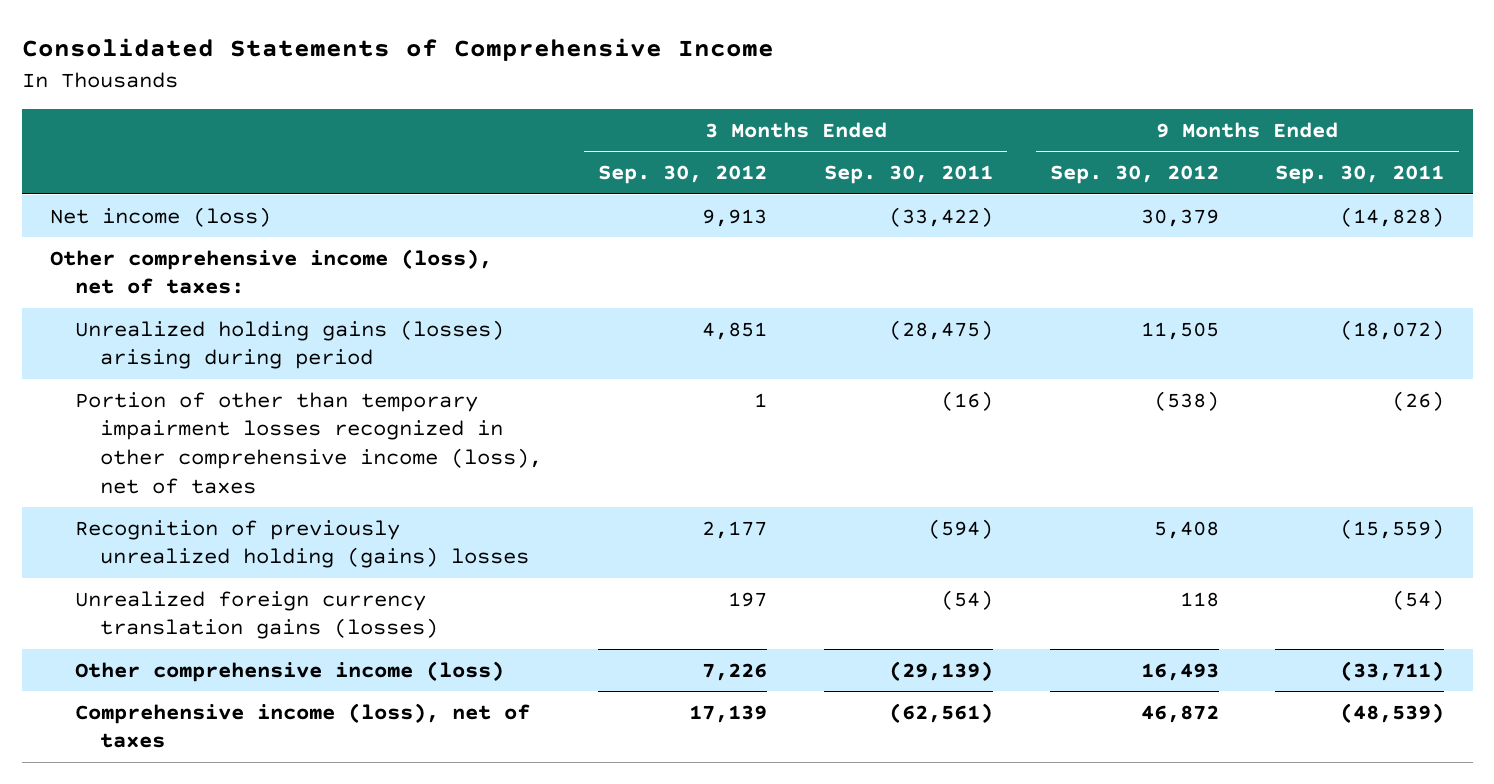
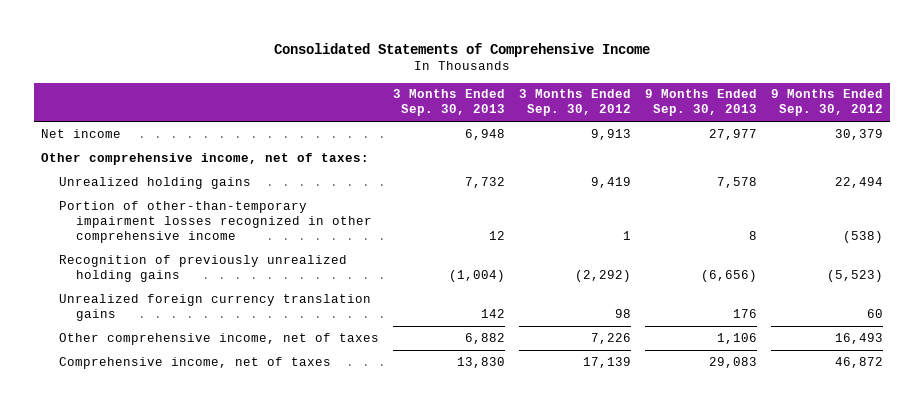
[824,165,994,185] Sep. 30, 2011 -> none
[1275,165,1445,185] Sep. 30, 2011 -> none
none -> [392,89,505,117] 3 Months Ended Sep. 30, 2013
none -> [644,89,757,117] 9 Months Ended Sep. 30, 2013
[49,206,271,227] Net income (loss) -> [41,128,122,138] Net income
[49,248,492,295] Other comprehensive income (loss), net of taxes: -> [41,152,370,165] Other comprehensive income, net of taxes:
[74,319,504,370] Unrealized holding gains (losses) arising during period -> [58,176,251,189] Unrealized holding gains
[702,321,768,340] 4,851 -> [590,176,631,188] 9,419
[1140,321,1219,340] 11,505 -> [834,176,883,188] 22,494
[74,391,542,494] Portion of other than temporary impairment losses recognized in other comprehensive income (loss), net of taxes -> [58,200,373,244] Portion of other-than-temporary impairment losses recognized in other comprehensive income
[74,519,529,569] Recognition of previously unrealized holding (gains) losses -> [58,254,347,282] Recognition of previously unrealized holding gains
[702,520,768,539] 2,177 -> [574,269,631,282] (2,292)
[1153,520,1219,539] 5,408 -> [826,269,883,282] (5,523)
[74,590,438,640] Unrealized foreign currency translation gains (losses) -> [58,293,371,321] Unrealized foreign currency translation gains
[728,591,768,607] 197 -> [614,308,631,318] 98
[1179,591,1219,607] 118 -> [866,308,883,318] 60
[74,660,504,682] Other comprehensive income (loss) -> [58,332,379,345] Other comprehensive income, net of taxes
[74,702,530,749] Comprehensive income (loss), net of taxes -> [58,356,331,369] Comprehensive income, net of taxes

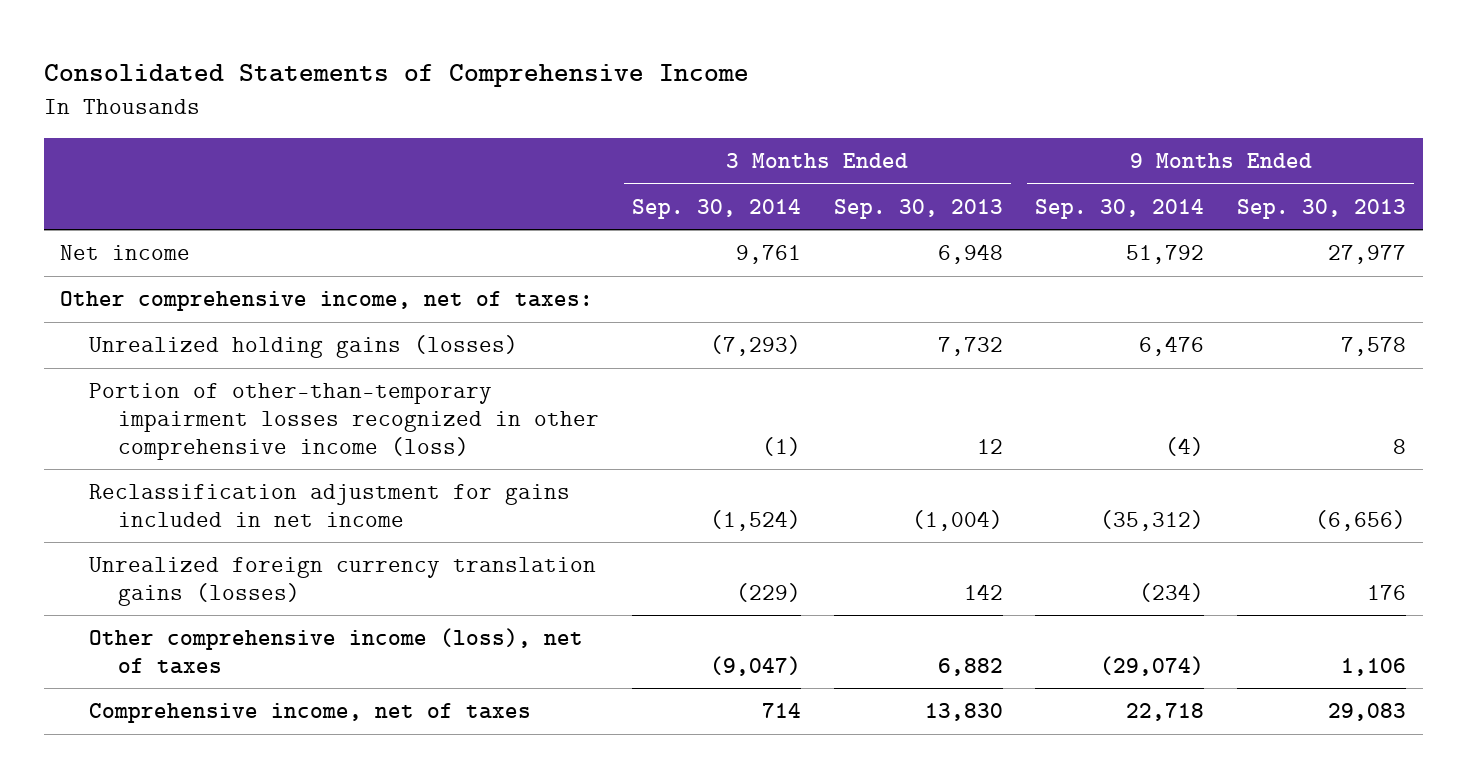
[518,89,631,117] 3 Months Ended Sep. 30, 2012 -> none
[770,89,883,117] 9 Months Ended Sep. 30, 2012 -> none
none -> [631,198,801,219] Sep. 30, 2014
none -> [1035,198,1205,219] Sep. 30, 2014
[58,176,251,189] Unrealized holding gains -> [89,335,519,359] Unrealized holding gains (losses)
[58,200,373,244] Portion of other-than-temporary impairment losses recognized in other comprehensive income -> [89,383,600,460] Portion of other-than-temporary impairment losses recognized in other comprehensive income (loss)
[58,254,347,282] Recognition of previously unrealized holding gains -> [89,484,571,527] Reclassification adjustment for gains included in net income
[58,293,371,321] Unrealized foreign currency translation gains -> [89,557,597,606] Unrealized foreign currency translation gains (losses)
[58,332,379,345] Other comprehensive income, net of taxes -> [89,628,584,674] Other comprehensive income (loss), net of taxes

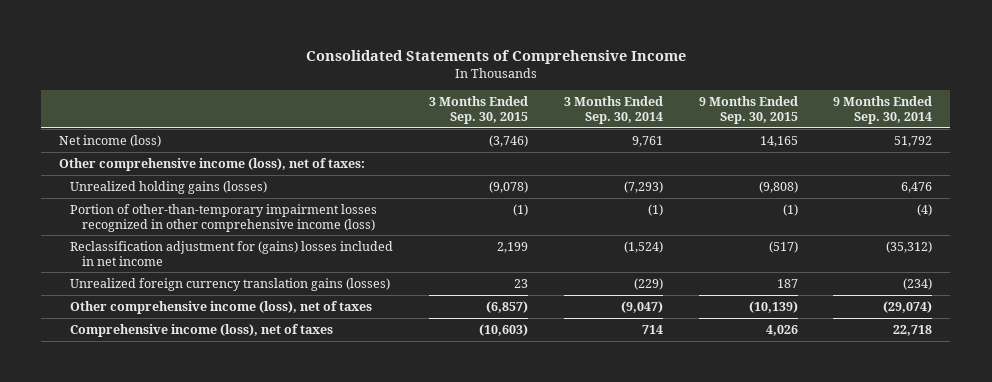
[833,198,1003,219] Sep. 30, 2013 -> none
[1237,198,1407,219] Sep. 30, 2013 -> none
none -> [429,96,529,124] 3 Months Ended Sep. 30, 2015
none -> [698,96,798,124] 9 Months Ended Sep. 30, 2015
[60,245,191,261] Net income -> [59,134,162,147] Net income (loss)
[60,291,594,312] Other comprehensive income, net of taxes: -> [59,157,366,171] Other comprehensive income (loss), net of taxes:
[89,484,571,527] Reclassification adjustment for gains included in net income -> [70,240,394,266] Reclassification adjustment for (gains) losses included in net income
[89,703,532,724] Comprehensive income, net of taxes -> [70,323,334,337] Comprehensive income (loss), net of taxes

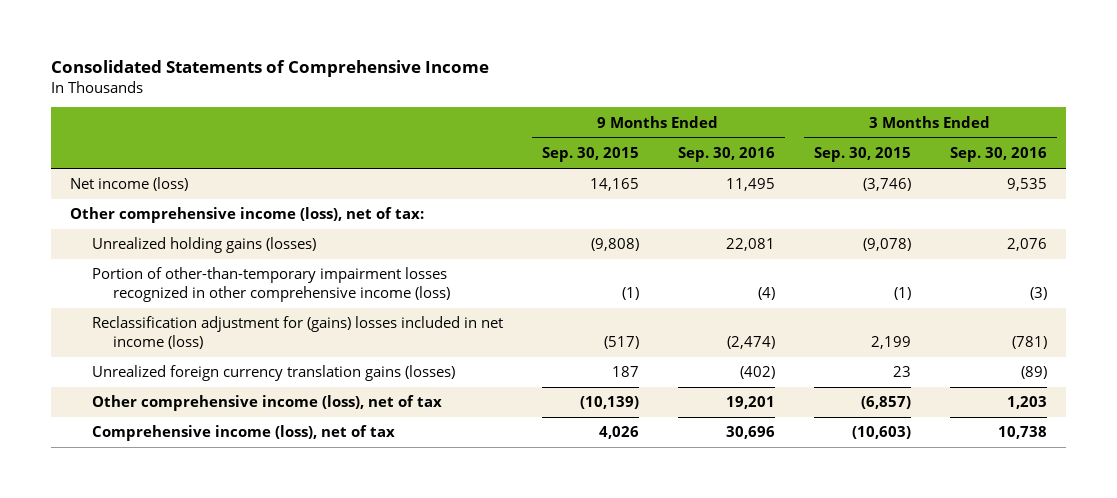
[563,96,663,124] 3 Months Ended Sep. 30, 2014 -> none
[833,96,933,124] 9 Months Ended Sep. 30, 2014 -> none
none -> [677,147,775,163] Sep. 30, 2016
none -> [949,147,1047,163] Sep. 30, 2016
[59,157,366,171] Other comprehensive income (loss), net of taxes: -> [70,207,425,224] Other comprehensive income (loss), net of tax:
[70,240,394,266] Reclassification adjustment for (gains) losses included in net income -> [91,316,503,350] Reclassification adjustment for (gains) losses included in net income (loss)
[70,300,373,314] Other comprehensive income (loss), net of taxes -> [91,395,442,412] Other comprehensive income (loss), net of tax
[70,323,334,337] Comprehensive income (loss), net of taxes -> [91,425,395,442] Comprehensive income (loss), net of tax

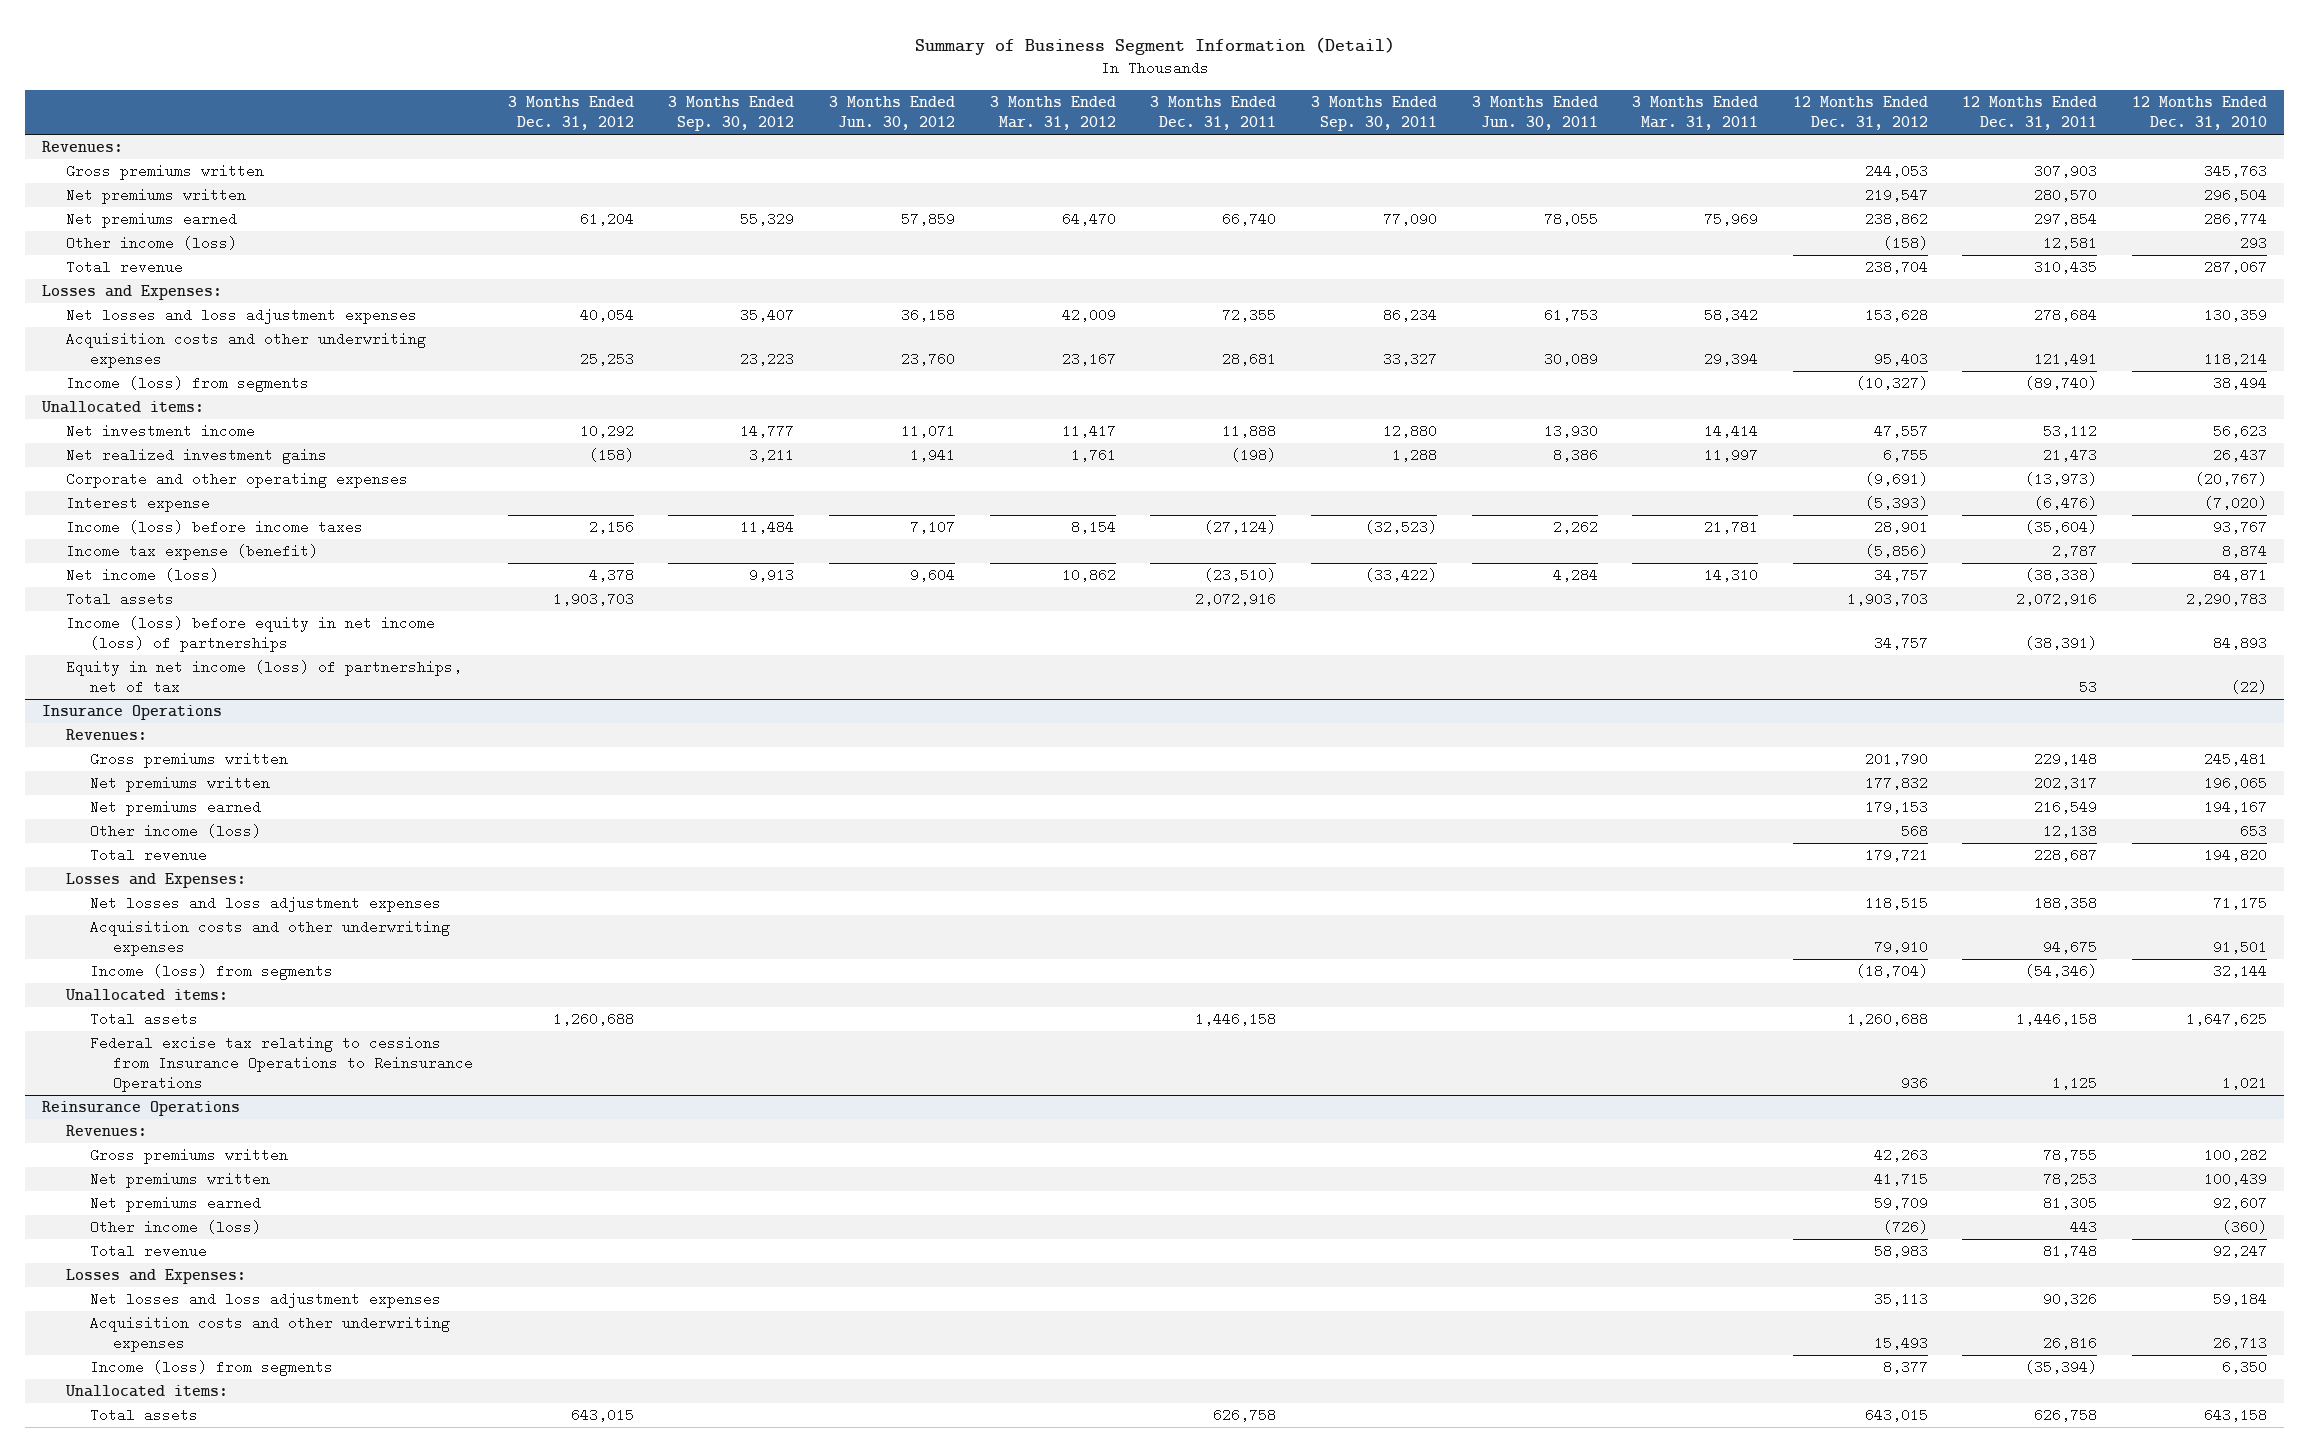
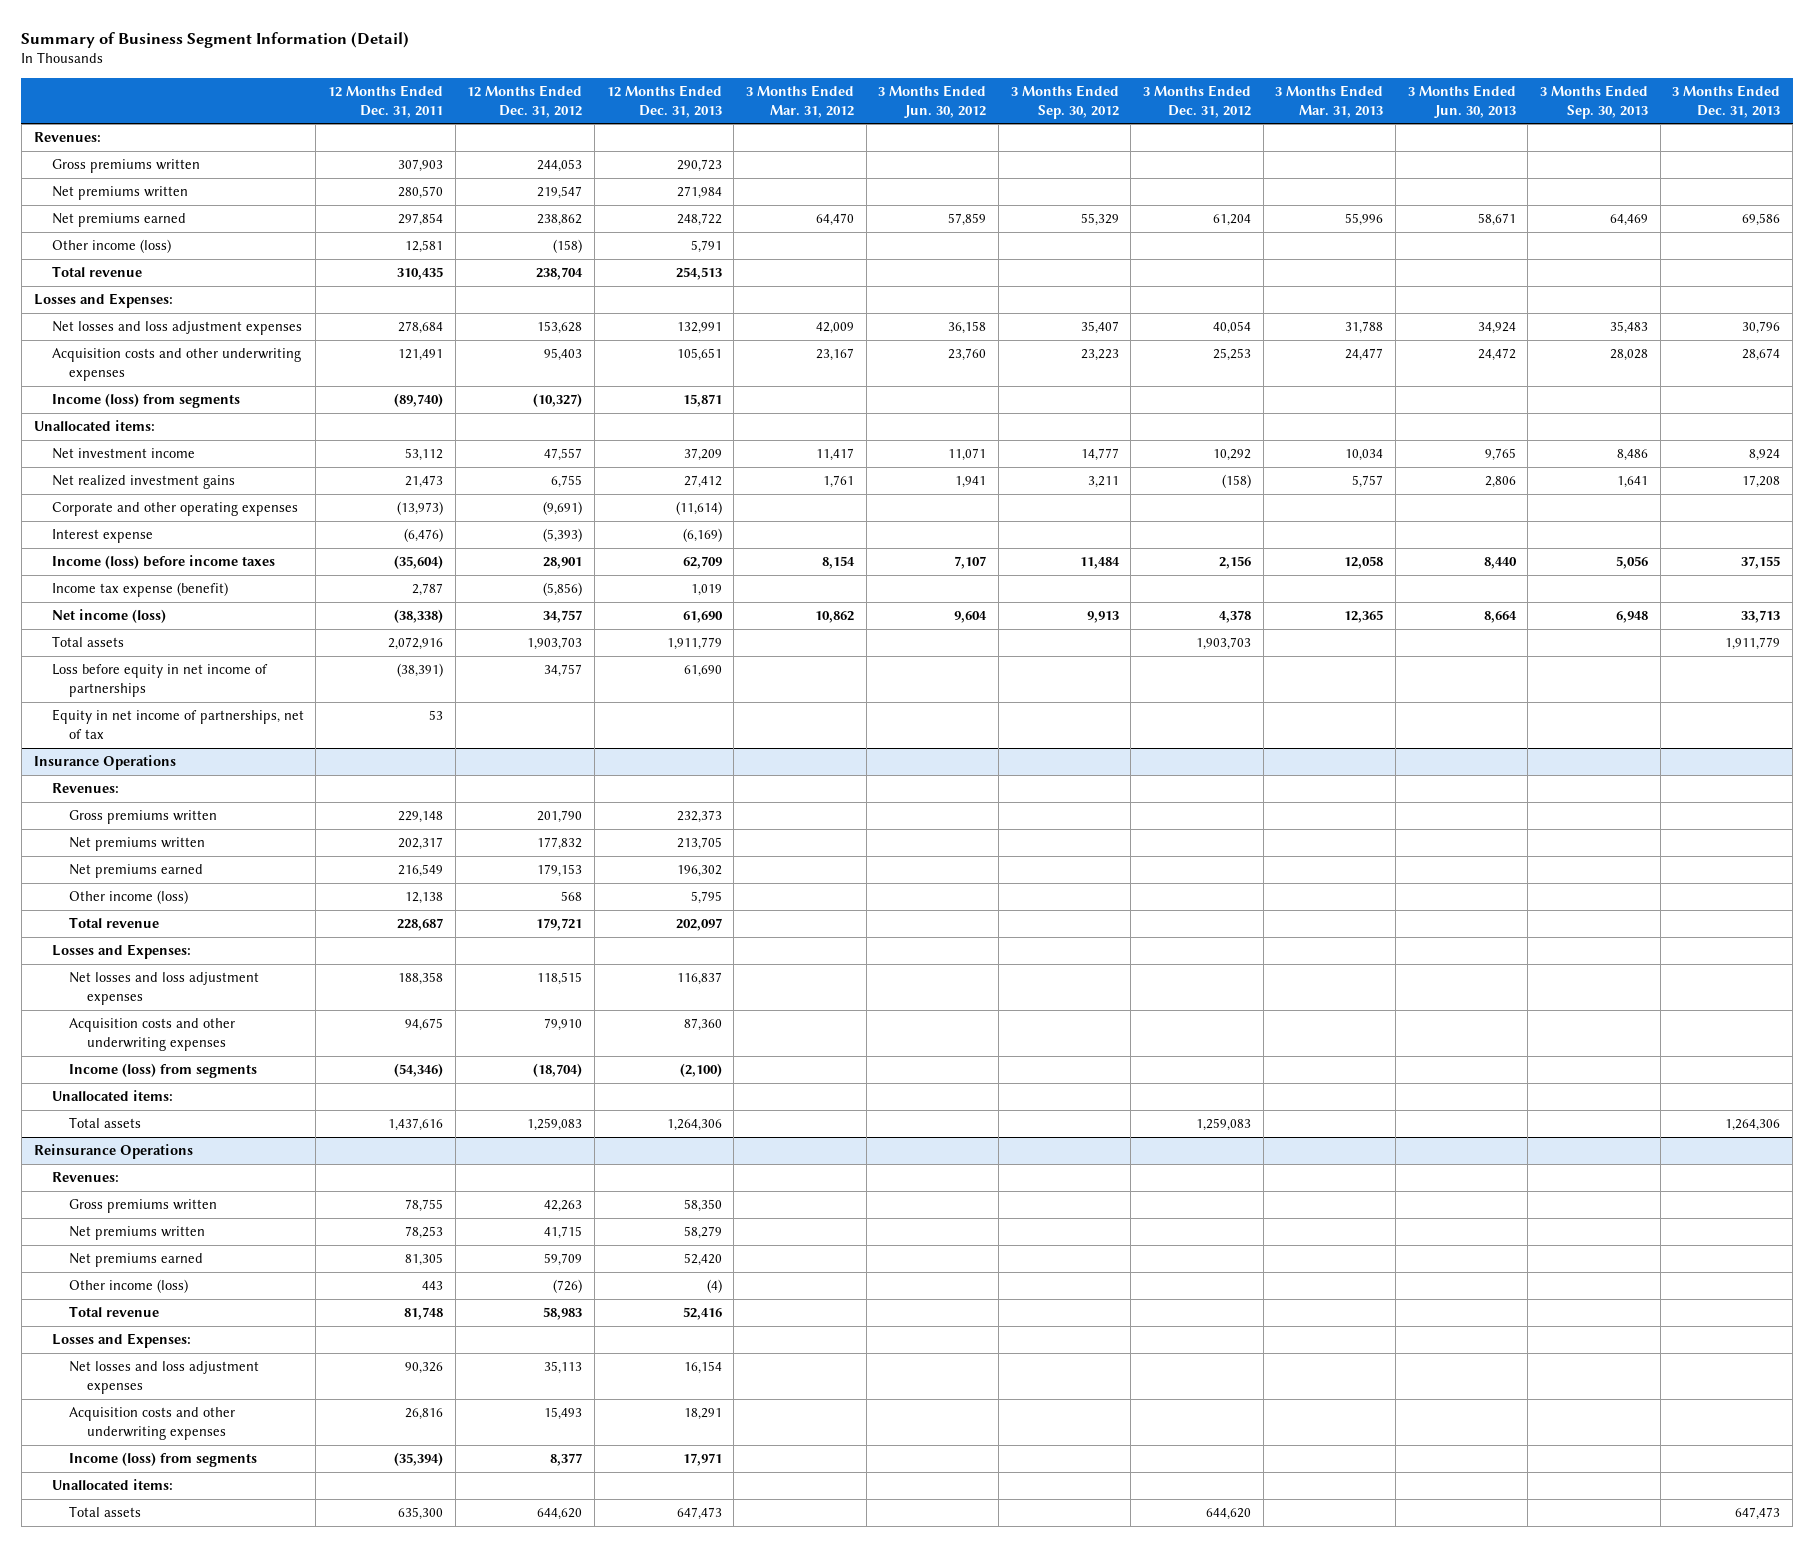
[1150,96,1277,130] 3 Months Ended Dec. 31, 2011 -> none
[1310,96,1437,131] 3 Months Ended Sep. 30, 2011 -> none
[1471,96,1598,130] 3 Months Ended Jun. 30, 2011 -> none
[1632,96,1759,130] 3 Months Ended Mar. 31, 2011 -> none
[2132,96,2268,130] 12 Months Ended Dec. 31, 2010 -> none
none -> [606,84,722,118] 12 Months Ended Dec. 31, 2013
none -> [1275,84,1384,118] 3 Months Ended Mar. 31, 2013
none -> [1407,84,1516,118] 3 Months Ended Jun. 30, 2013
none -> [1540,84,1649,119] 3 Months Ended Sep. 30, 2013
none -> [1672,84,1781,118] 3 Months Ended Dec. 31, 2013
[65,616,435,652] Income (loss) before equity in net income (loss) of partnerships -> [51,664,268,697] Loss before equity in net income of partnerships
[65,660,462,694] Equity in net income (loss) of partnerships, net of tax -> [51,709,304,739] Equity in net income of partnerships, net of tax
[89,1036,474,1092] Federal excise tax relating to cessions from Insurance Operations to Reinsurance Operations -> none
[552,1012,634,1027] 1,260,688 -> [1196,1118,1252,1132] 1,259,083
[1846,1012,1928,1027] 1,260,688 -> [527,1118,583,1132] 1,259,083
[2016,1012,2098,1027] 1,446,158 -> [387,1118,443,1132] 1,437,616
[570,1408,634,1423] 643,015 -> [1206,1508,1252,1521] 644,620
[1864,1408,1928,1423] 643,015 -> [537,1508,583,1521] 644,620
[2034,1408,2098,1423] 626,758 -> [397,1507,443,1521] 635,300

